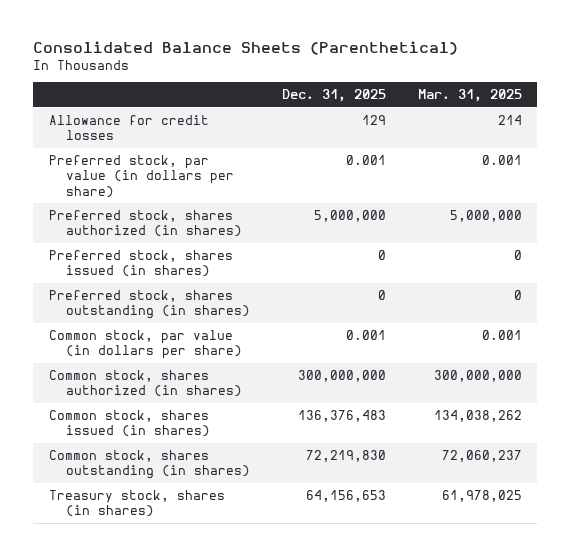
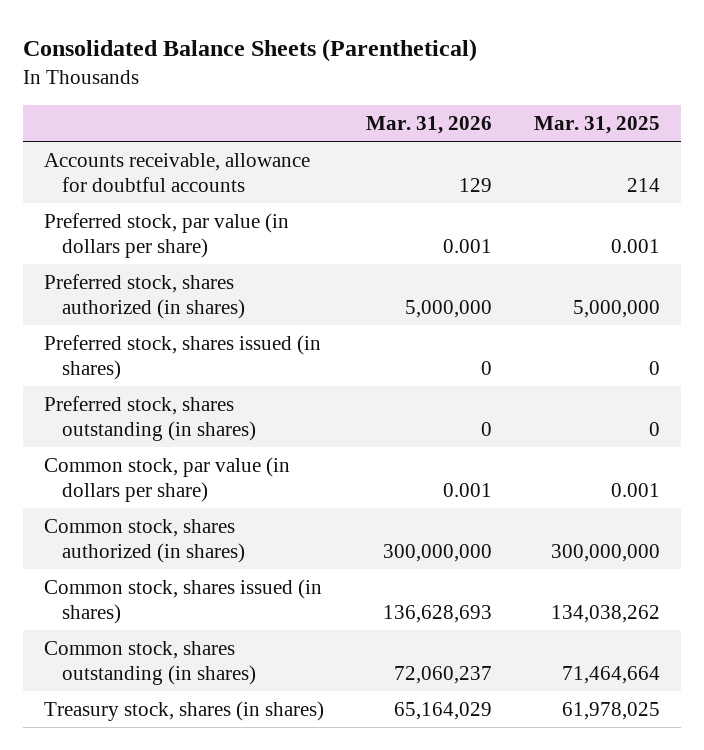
[281,89,386,103] Dec. 31, 2025 -> none
none -> [366,115,493,134] Mar. 31, 2026
[48,115,209,141] Allowance for credit losses -> [44,152,311,193] Accounts receivable, allowance for doubtful accounts
[441,450,522,463] 72,060,237 -> [562,666,661,685] 71,464,664

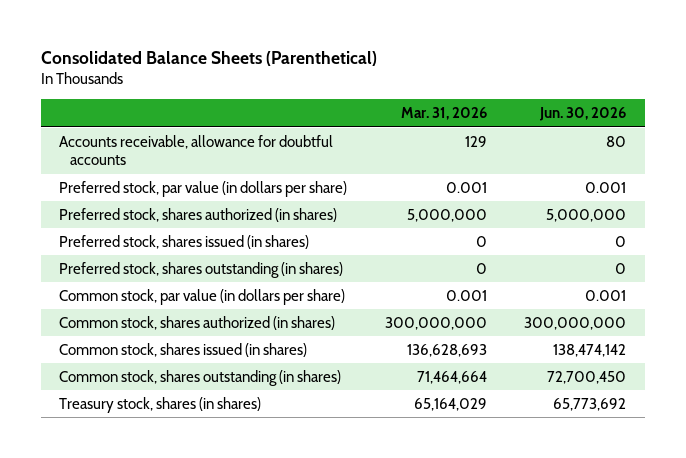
[534,115,661,134] Mar. 31, 2025 -> none
none -> [539,107,627,122] Jun. 30, 2026
[394,666,493,685] 72,060,237 -> [416,370,487,384] 71,464,664

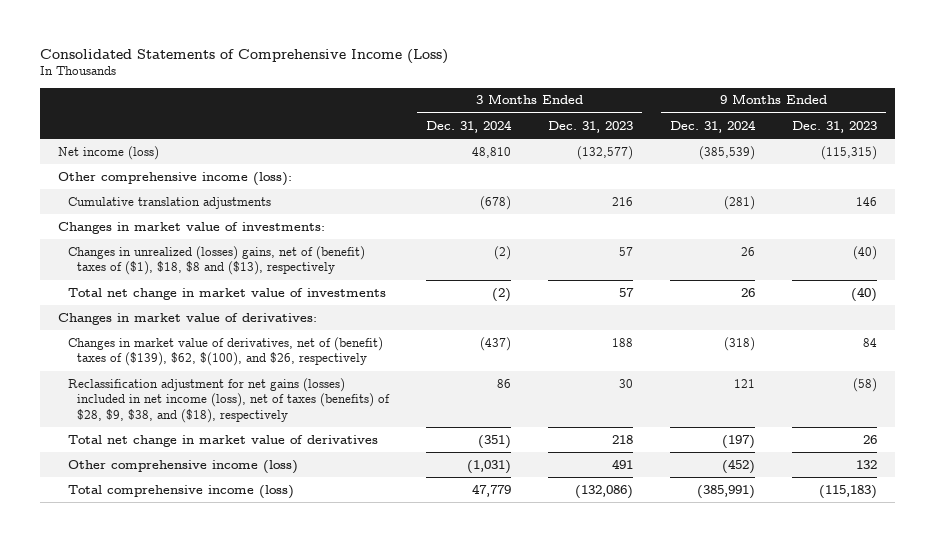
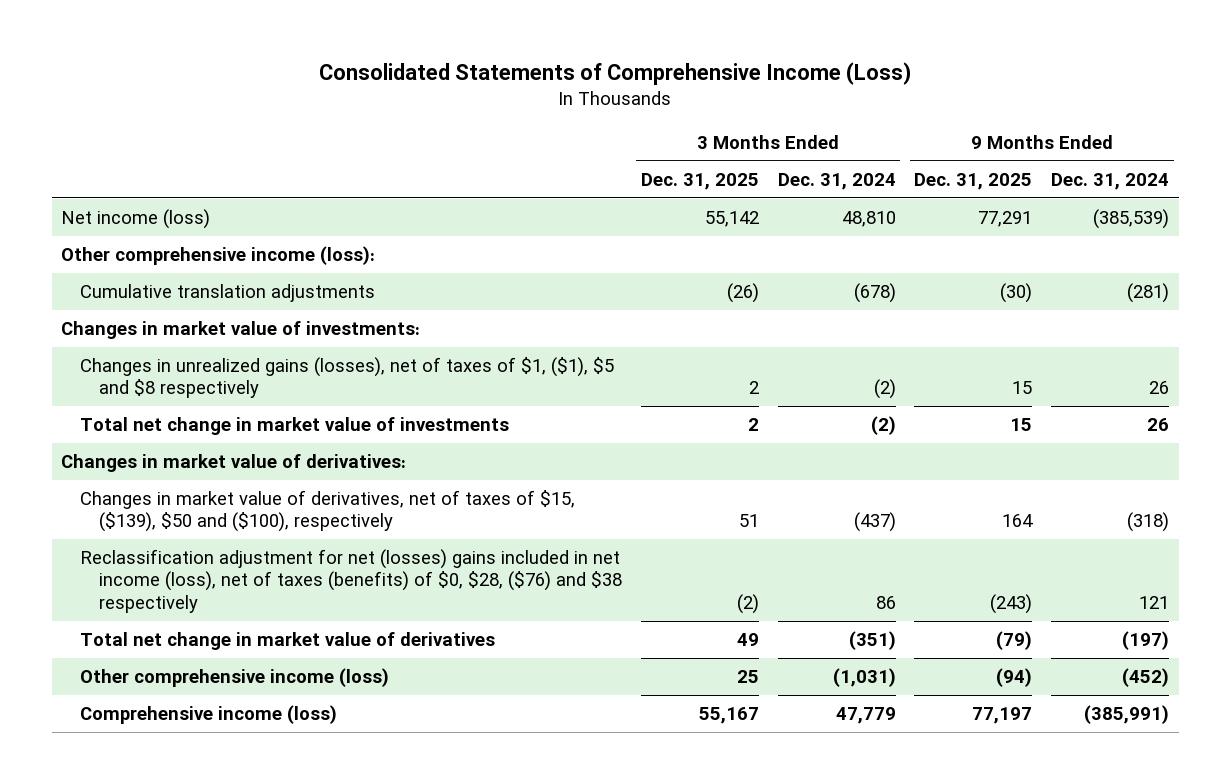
[548,120,634,133] Dec. 31, 2023 -> none
[791,120,877,133] Dec. 31, 2023 -> none
none -> [641,172,760,190] Dec. 31, 2025
none -> [914,172,1033,190] Dec. 31, 2025
[67,245,365,276] Changes in unrealized (losses) gains, net of (benefit) taxes of ($1), $18, $8 and ($13), respectively -> [80,357,615,399] Changes in unrealized gains (losses), net of taxes of $1, ($1), $5 and $8 respectively
[67,336,383,367] Changes in market value of derivatives, net of (benefit) taxes of ($139), $62, $(100), and $26, respectively -> [80,490,576,533] Changes in market value of derivatives, net of taxes of $15, ($139), $50 and ($100), respectively
[67,377,391,423] Reclassification adjustment for net gains (losses) included in net income (loss), net of taxes (benefits) of $28, $9, $38, and ($18), respectively -> [80,549,623,613] Reclassification adjustment for net (losses) gains included in net income (loss), net of taxes (benefits) of $0, $28, ($76) and $38 respectively
[67,484,294,499] Total comprehensive income (loss) -> [80,705,338,725] Comprehensive income (loss)

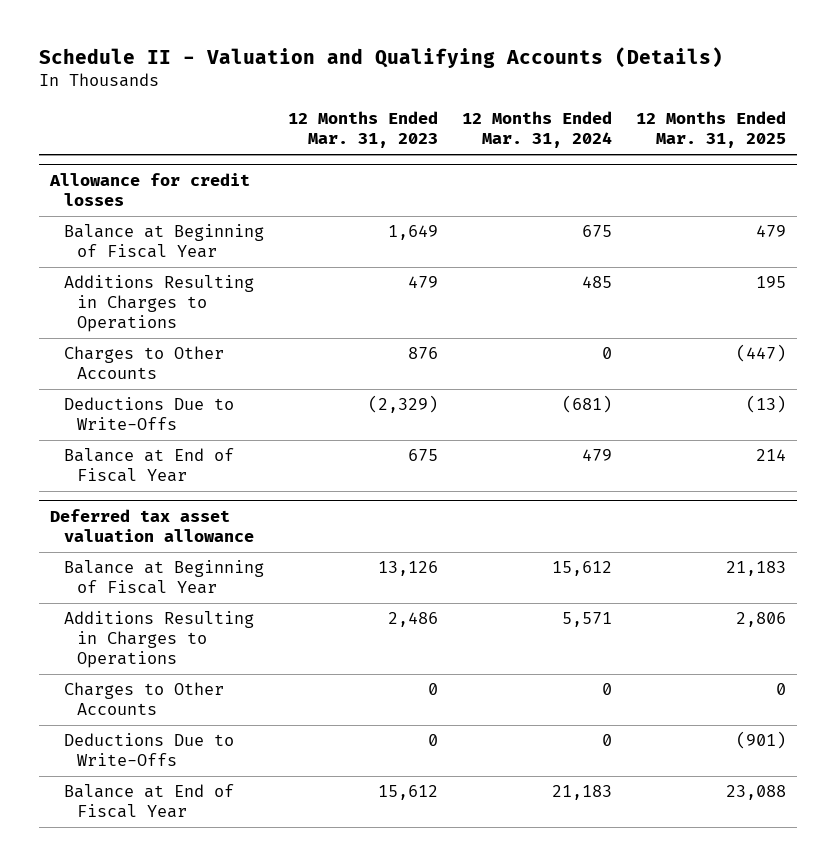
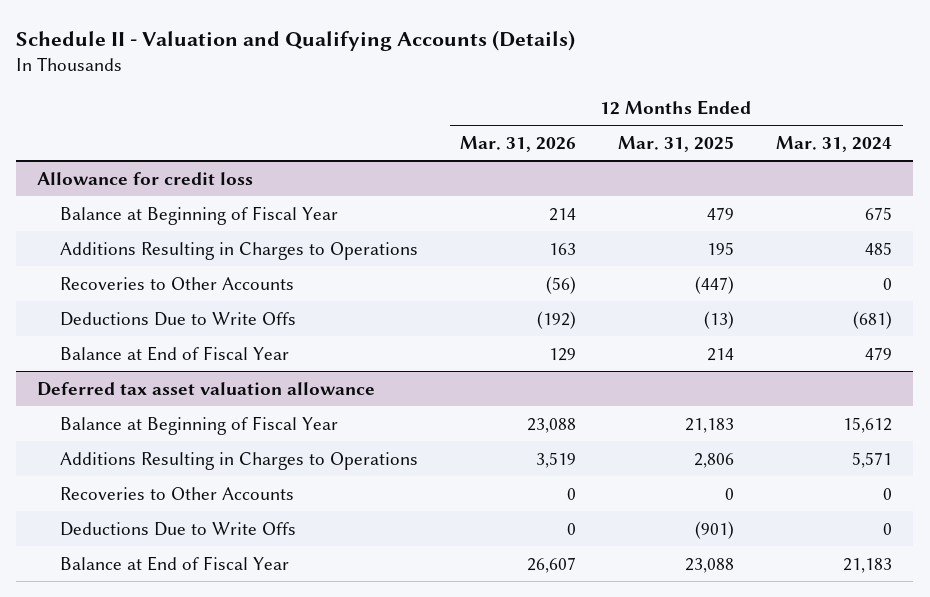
[287,111,438,149] 12 Months Ended Mar. 31, 2023 -> none
none -> [460,135,577,152] Mar. 31, 2026
[49,173,251,207] Allowance for credit losses -> [37,171,254,185] Allowance for credit loss
[63,346,224,380] Charges to Other Accounts -> [60,276,295,290] Recoveries to Other Accounts
[63,397,234,431] Deductions Due to Write-Offs -> [60,311,297,326] Deductions Due to Write Offs
[63,682,224,716] Charges to Other Accounts -> [60,486,295,500] Recoveries to Other Accounts
[63,733,234,767] Deductions Due to Write-Offs -> [60,521,297,536] Deductions Due to Write Offs

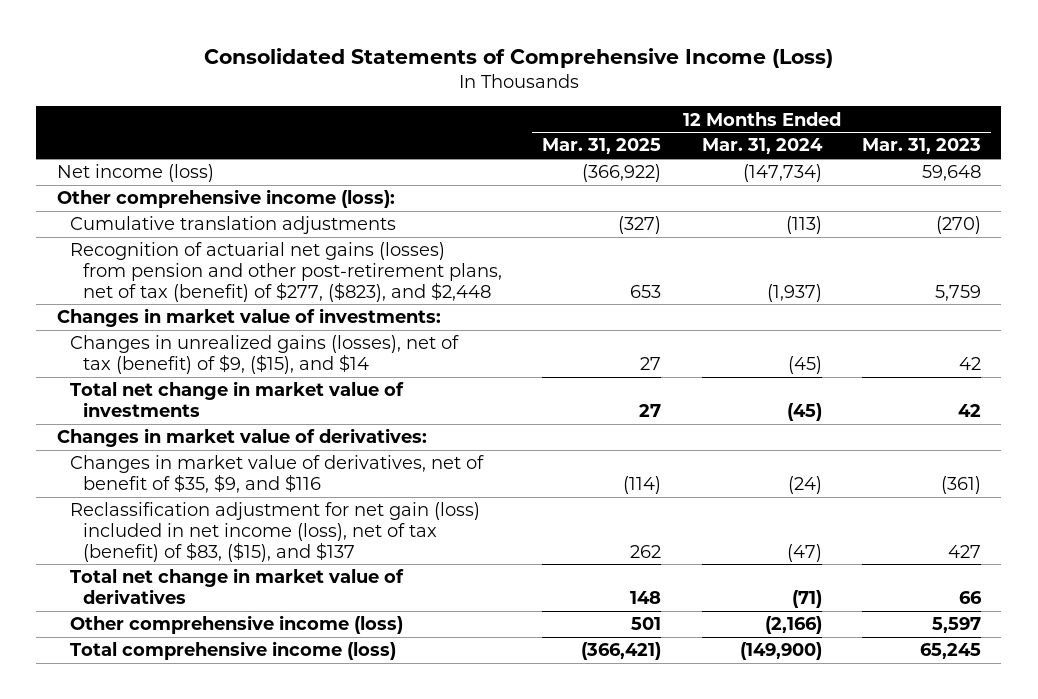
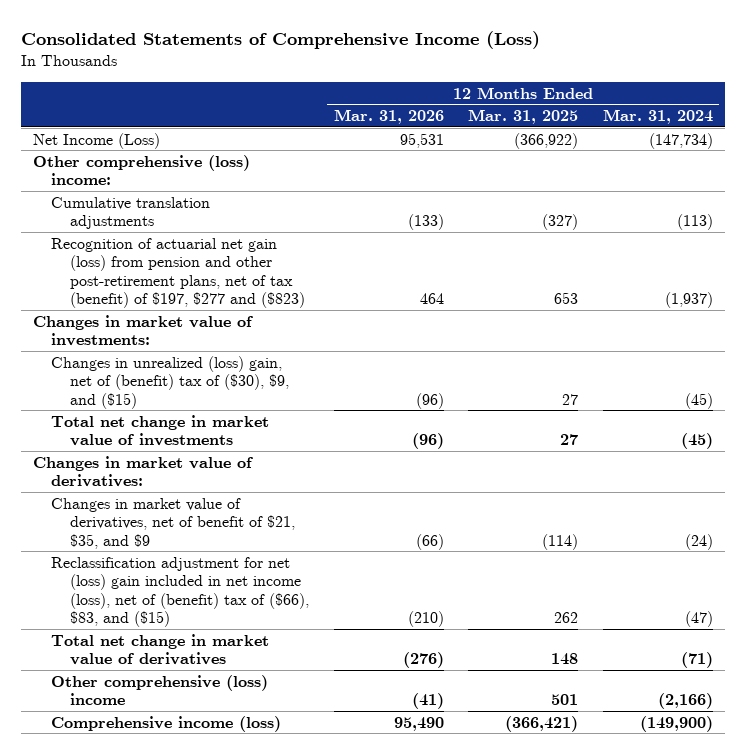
[861,138,981,155] Mar. 31, 2023 -> none
none -> [333,109,444,125] Mar. 31, 2026
[56,164,214,183] Net income (loss) -> [32,132,160,149] Net Income (Loss)
[56,189,395,209] Other comprehensive income (loss): -> [32,154,250,186] Other comprehensive (loss) income:
[69,242,502,302] Recognition of actuarial net gains (losses) from pension and other post-retirement plans, net of tax (benefit) of $277, ($823), and $2,448 -> [51,237,305,309] Recognition of actuarial net gain (loss) from pension and other post-retirement plans, net of tax (benefit) of $197, $277 and ($823)
[69,335,459,374] Changes in unrealized gains (losses), net of tax (benefit) of $9, ($15), and $14 -> [51,355,289,409] Changes in unrealized (loss) gain, net of (benefit) tax of ($30), $9, and ($15)
[69,455,484,493] Changes in market value of derivatives, net of benefit of $35, $9, and $116 -> [51,497,295,549] Changes in market value of derivatives, net of benefit of $21, $35, and $9
[69,502,480,562] Reclassification adjustment for net gain (loss) included in net income (loss), net of tax (benefit) of $83, ($15), and $137 -> [51,556,309,628] Reclassification adjustment for net (loss) gain included in net income (loss), net of (benefit) tax of ($66), $83, and ($15)
[69,615,403,635] Other comprehensive income (loss) -> [51,674,269,706] Other comprehensive (loss) income
[69,641,396,661] Total comprehensive income (loss) -> [51,715,282,732] Comprehensive income (loss)

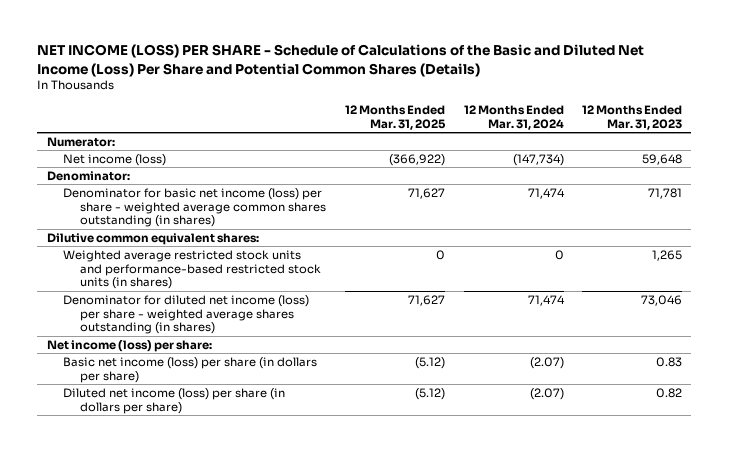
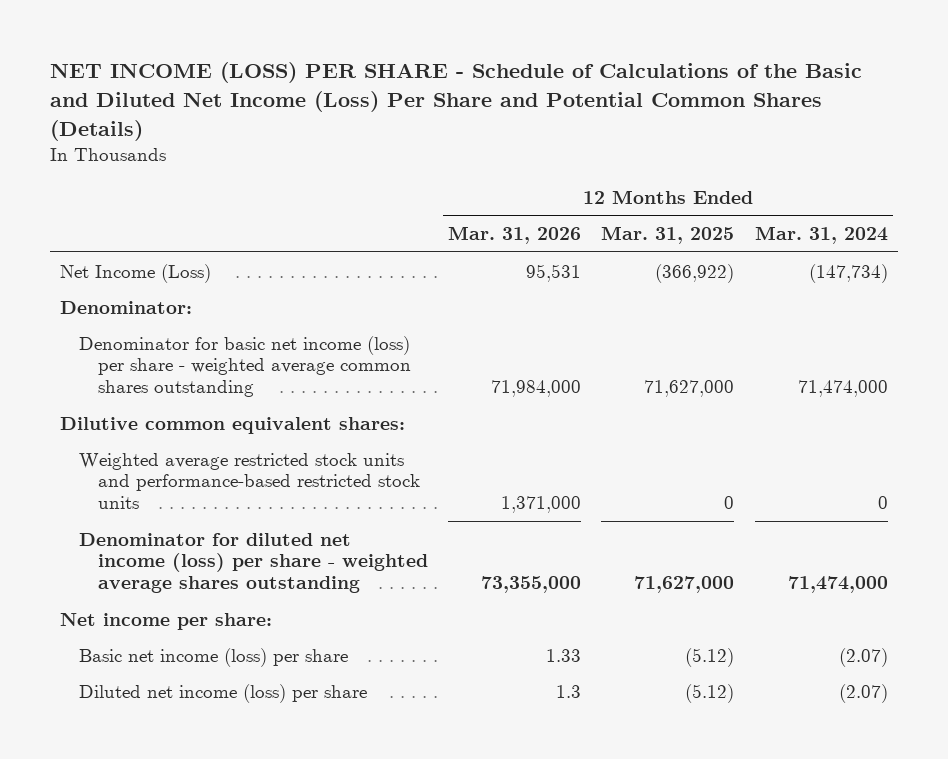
[582,105,683,130] 12 Months Ended Mar. 31, 2023 -> none
none -> [448,225,582,244] Mar. 31, 2026
[46,136,115,147] Numerator: -> none
[63,153,167,166] Net income (loss) -> [59,263,211,283] Net Income (Loss)
[63,187,327,228] Denominator for basic net income (loss) per share - weighted average common shares outstanding (in shares) -> [78,335,411,398] Denominator for basic net income (loss) per share - weighted average common shares outstanding
[407,187,445,199] 71,627 -> [644,380,735,398] 71,627,000
[527,187,565,199] 71,474 -> [797,380,888,398] 71,474,000
[63,249,322,290] Weighted average restricted stock units and performance-based restricted stock units (in shares) -> [78,452,420,510] Weighted average restricted stock units and performance-based restricted stock units
[63,294,310,335] Denominator for diluted net income (loss) per share - weighted average shares outstanding (in shares) -> [78,532,428,594] Denominator for diluted net income (loss) per share - weighted average shares outstanding
[407,294,445,306] 71,627 -> [634,576,735,594] 71,627,000
[527,294,565,306] 71,474 -> [787,576,888,594] 71,474,000
[46,339,212,352] Net income (loss) per share: -> [59,612,272,630] Net income per share:
[63,356,318,383] Basic net income (loss) per share (in dollars per share) -> [78,647,348,667] Basic net income (loss) per share
[63,387,286,414] Diluted net income (loss) per share (in dollars per share) -> [78,683,367,703] Diluted net income (loss) per share

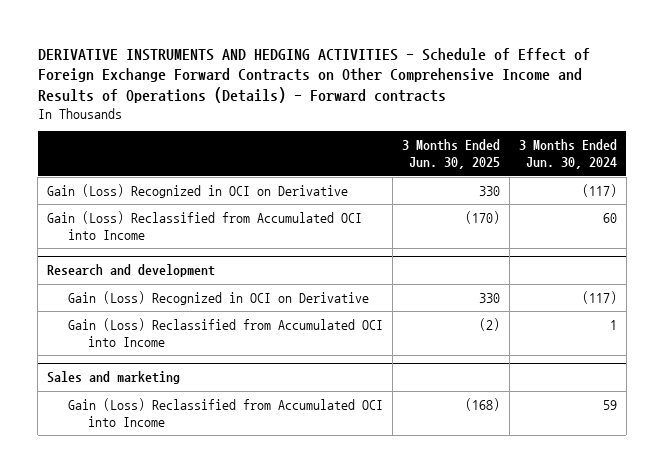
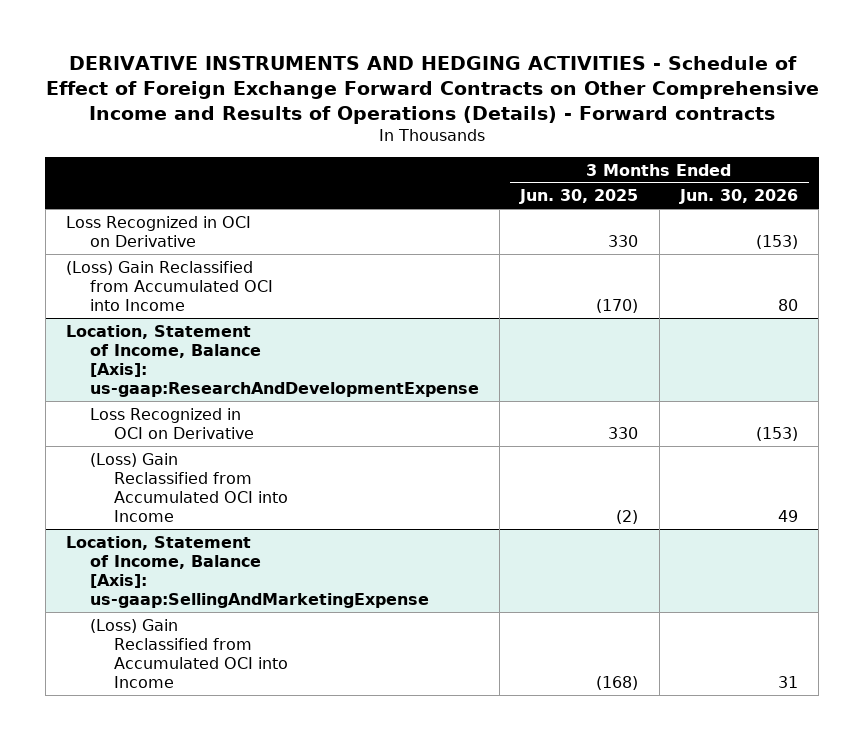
[518,139,617,170] 3 Months Ended Jun. 30, 2024 -> none
none -> [679,189,799,205] Jun. 30, 2026
[47,183,349,198] Gain (Loss) Recognized in OCI on Derivative -> [65,215,251,247] Loss Recognized in OCI on Derivative
[47,210,363,240] Gain (Loss) Reclassified from Accumulated OCI into Income -> [65,260,273,311] (Loss) Gain Reclassified from Accumulated OCI into Income
[47,264,216,278] Research and development -> [65,324,479,398] Location, Statement of Income, Balance [Axis]: us-gaap:ResearchAndDevelopmentExpense
[67,290,369,305] Gain (Loss) Recognized in OCI on Derivative -> [89,407,254,439] Loss Recognized in OCI on Derivative
[67,317,383,347] Gain (Loss) Reclassified from Accumulated OCI into Income -> [89,452,288,523] (Loss) Gain Reclassified from Accumulated OCI into Income
[47,371,181,385] Sales and marketing -> [65,535,429,609] Location, Statement of Income, Balance [Axis]: us-gaap:SellingAndMarketingExpense
[67,397,383,427] Gain (Loss) Reclassified from Accumulated OCI into Income -> [89,618,288,689] (Loss) Gain Reclassified from Accumulated OCI into Income

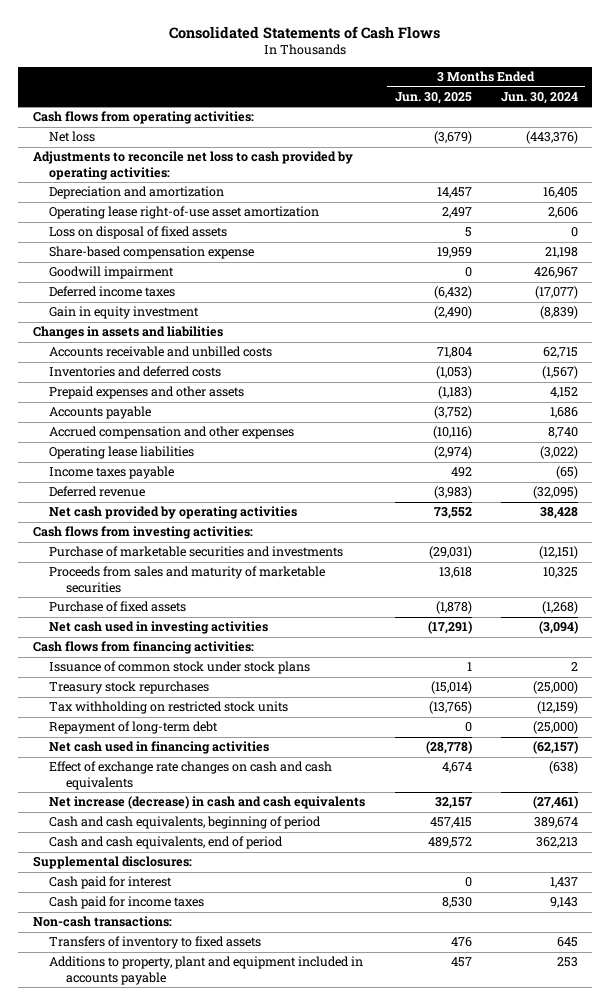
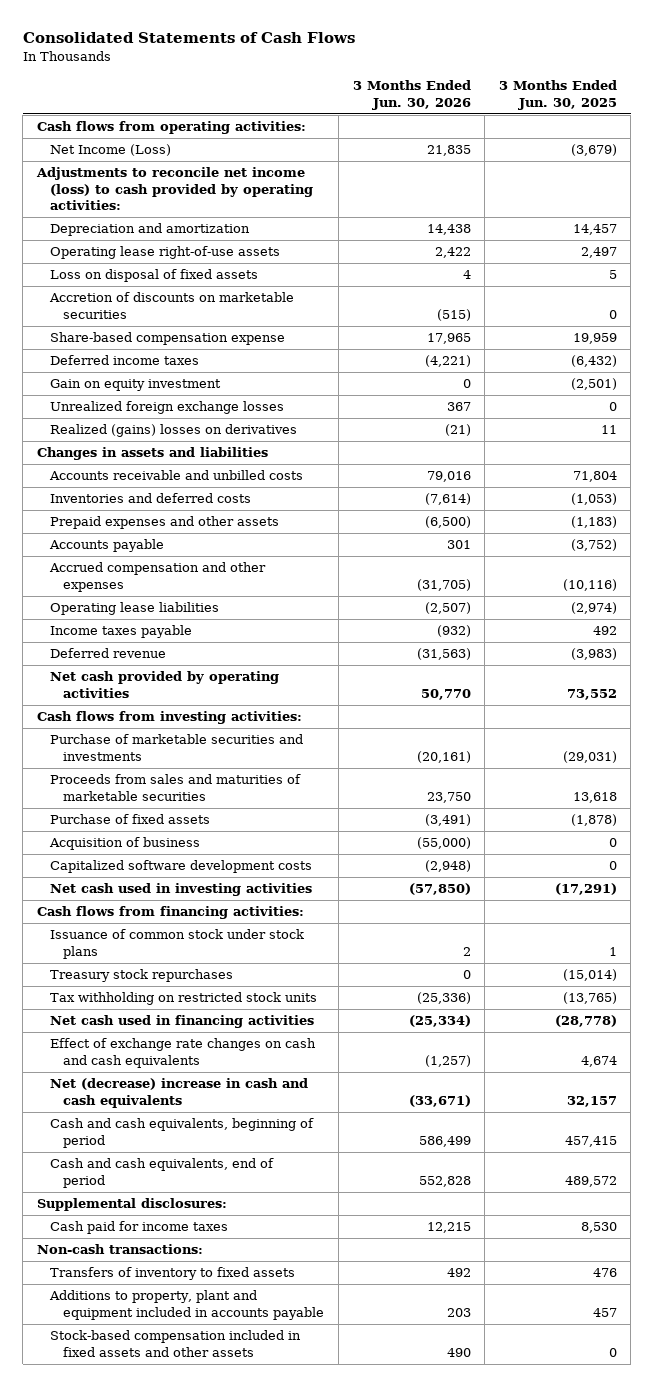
[500,91,578,104] Jun. 30, 2024 -> none
none -> [352,80,471,110] 3 Months Ended Jun. 30, 2026
[49,131,96,143] Net loss -> [50,144,172,157] Net Income (Loss)
[32,151,353,180] Adjustments to reconcile net loss to cash provided by operating activities: -> [35,167,314,211] Adjustments to reconcile net income (loss) to cash provided by operating activities:
[49,206,320,220] Operating lease right-of-use asset amortization -> [50,246,281,260] Operating lease right-of-use assets
none -> [49,292,295,319] Accretion of discounts on marketable securities
[49,266,175,280] Goodwill impairment -> none
[49,306,200,320] Gain in equity investment -> [50,379,222,392] Gain on equity investment
[433,306,472,320] (2,490) -> [570,378,617,391] (2,501)
none -> [50,401,285,415] Unrealized foreign exchange losses
none -> [50,424,298,438] Realized (gains) losses on derivatives
[49,566,326,593] Proceeds from sales and maturity of marketable securities -> [50,774,302,801] Proceeds from sales and maturities of marketable securities
none -> [49,837,201,851] Acquisition of business
none -> [50,860,313,874] Capitalized software development costs
[49,721,219,735] Repayment of long-term debt -> none
[49,796,366,810] Net increase (decrease) in cash and cash equivalents -> [50,1078,309,1108] Net (decrease) increase in cash and cash equivalents
[49,876,173,890] Cash paid for interest -> none
none -> [50,1330,302,1357] Stock-based compensation included in fixed assets and other assets

